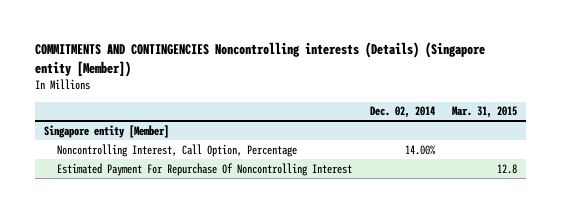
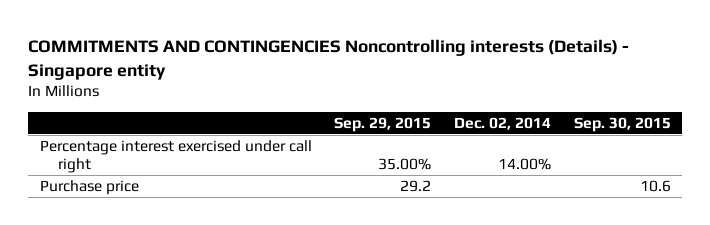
[34,41,485,77] COMMITMENTS AND CONTINGENCIES Noncontrolling interests (Details) (Singapore entity [Member]) -> [28,38,630,80] COMMITMENTS AND CONTINGENCIES Noncontrolling interests (Details) - Singapore entity
[452,106,518,119] Mar. 31, 2015 -> none
none -> [334,116,432,132] Sep. 29, 2015
none -> [573,116,671,132] Sep. 30, 2015
[43,124,169,138] Singapore entity [Member] -> none
[56,143,297,157] Noncontrolling Interest, Call Option, Percentage -> none
[56,162,352,176] Estimated Payment For Repurchase Of Noncontrolling Interest -> none
none -> [39,140,312,173] Percentage interest exercised under call right
none -> [39,180,139,196] Purchase price

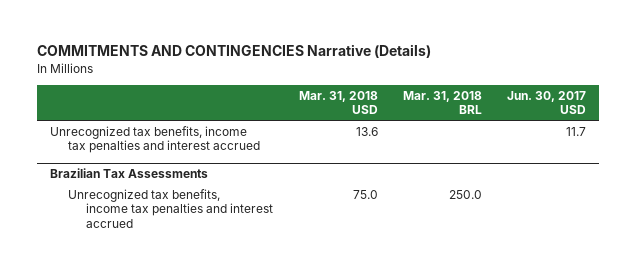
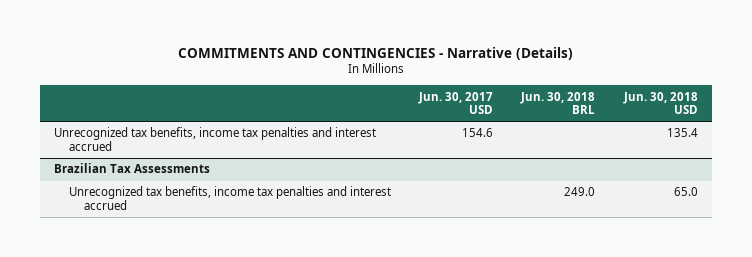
[37,44,432,59] COMMITMENTS AND CONTINGENCIES Narrative (Details) -> [177,46,573,60] COMMITMENTS AND CONTINGENCIES - Narrative (Details)
[298,90,378,115] Mar. 31, 2018 USD -> none
[403,90,483,115] Mar. 31, 2018 BRL -> none
none -> [520,91,596,115] Jun. 30, 2018 BRL
none -> [622,91,698,115] Jun. 30, 2018 USD
[566,126,587,136] 11.7 -> [462,128,494,138] 154.6

